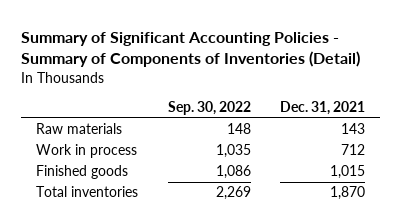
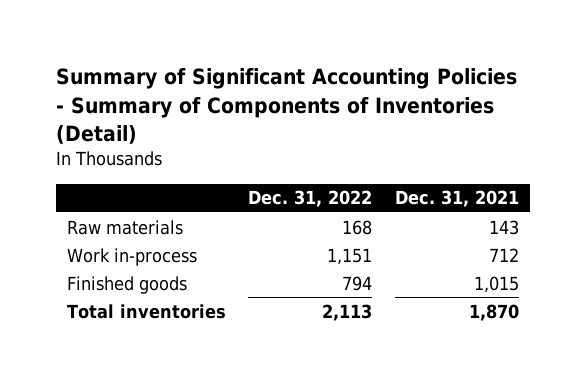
[167,101,251,116] Sep. 30, 2022 -> none
none -> [248,190,373,208] Dec. 31, 2022
[35,144,137,159] Work in process -> [67,247,198,266] Work in-process

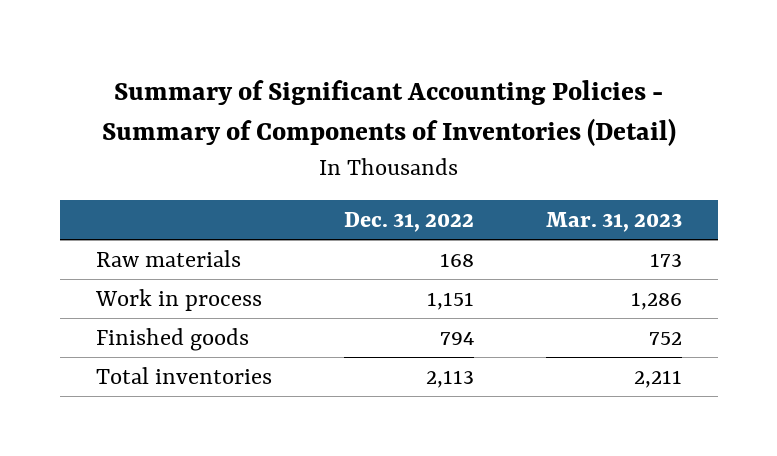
[394,190,519,208] Dec. 31, 2021 -> none
none -> [545,212,682,233] Mar. 31, 2023
[67,247,198,266] Work in-process -> [94,288,262,311] Work in process

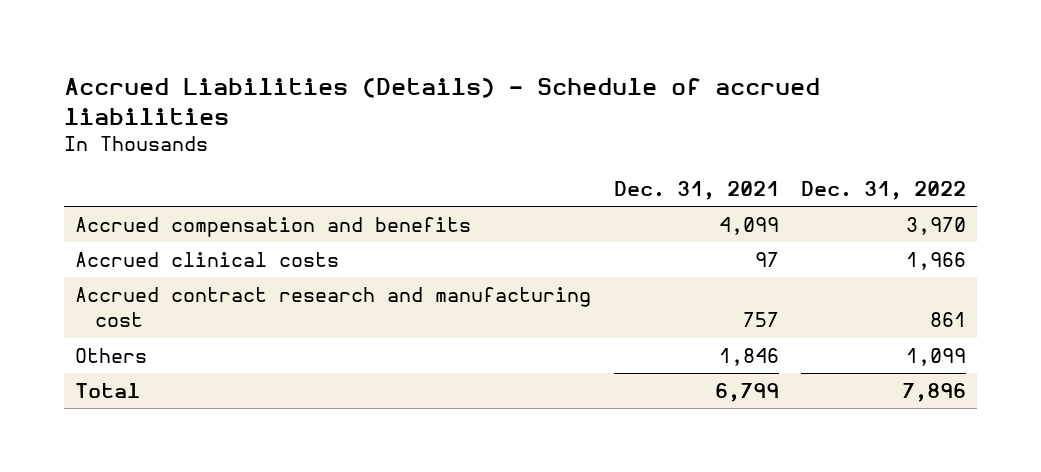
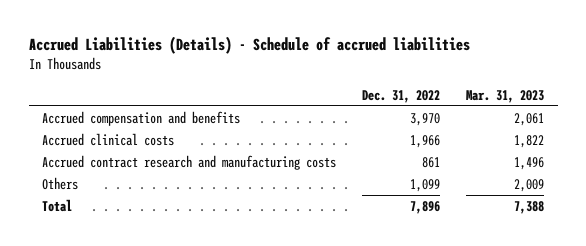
[613,181,779,201] Dec. 31, 2021 -> none
none -> [466,89,545,103] Mar. 31, 2023
[75,287,592,328] Accrued contract research and manufacturing cost -> [41,155,336,171] Accrued contract research and manufacturing costs

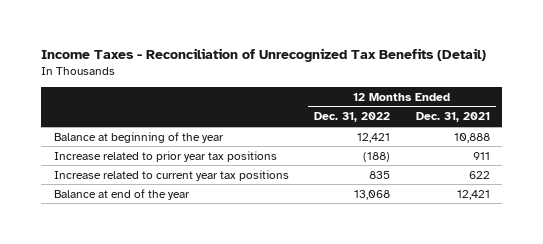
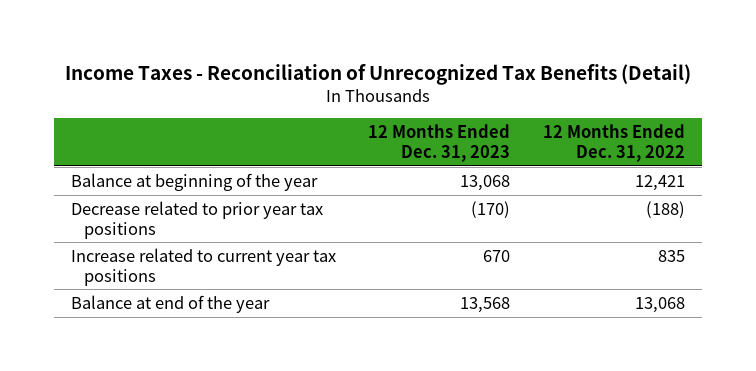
[415,112,490,123] Dec. 31, 2021 -> none
none -> [368,124,511,162] 12 Months Ended Dec. 31, 2023
[53,150,277,162] Increase related to prior year tax positions -> [70,200,323,239] Decrease related to prior year tax positions

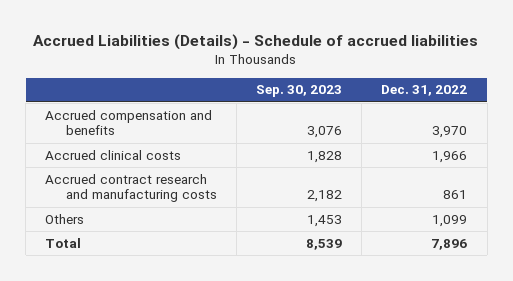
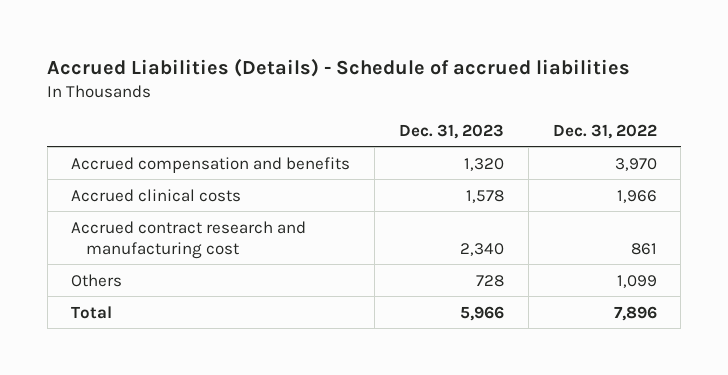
[256,85,343,98] Sep. 30, 2023 -> none
none -> [399,123,505,139] Dec. 31, 2023
[45,173,217,203] Accrued contract research and manufacturing costs -> [71,220,307,259] Accrued contract research and manufacturing cost

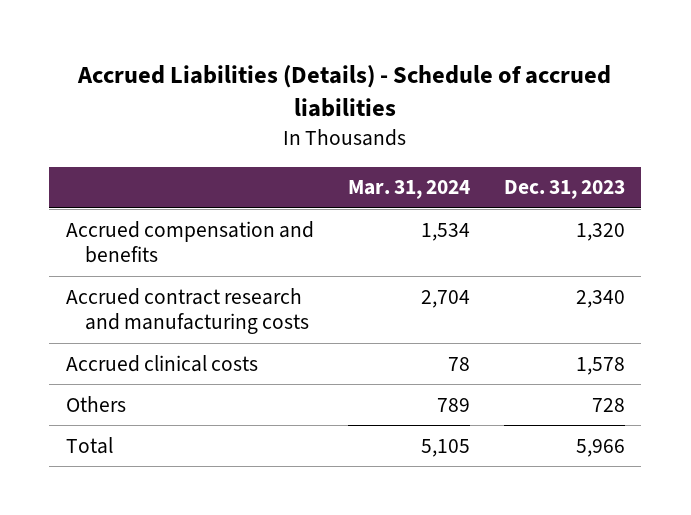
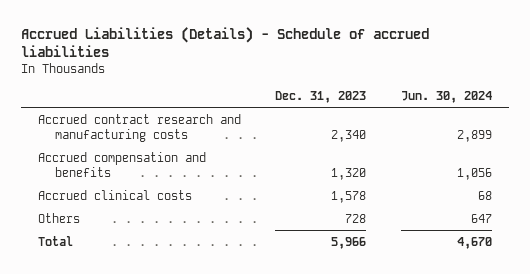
[347,180,470,200] Mar. 31, 2024 -> none
none -> [400,91,492,104] Jun. 30, 2024
[66,220,315,264] Accrued compensation and benefits -> [38,151,207,177] Accrued compensation and benefits

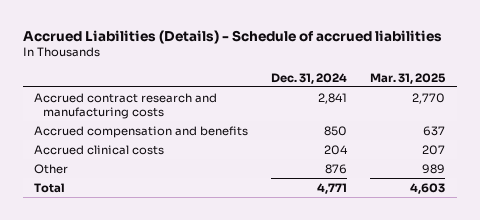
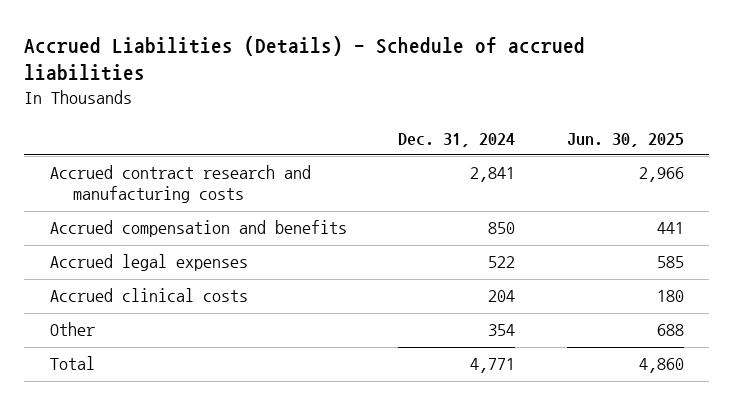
[370,72,447,84] Mar. 31, 2025 -> none
none -> [566,132,684,147] Jun. 30, 2025
none -> [49,254,248,272] Accrued legal expenses
[325,163,348,174] 876 -> [488,324,516,337] 354

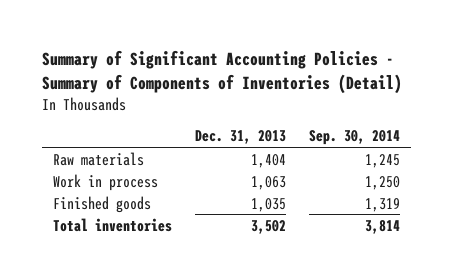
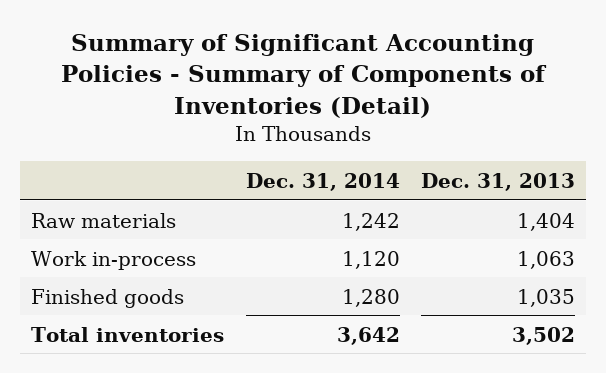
[308,130,400,146] Sep. 30, 2014 -> none
none -> [245,172,400,191] Dec. 31, 2014
[53,173,159,191] Work in process -> [30,250,196,270] Work in-process

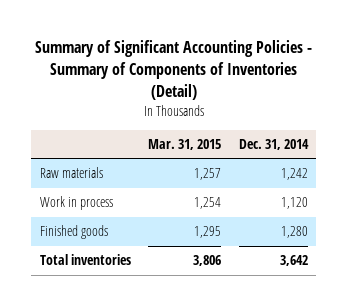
[421,172,576,191] Dec. 31, 2013 -> none
none -> [148,139,222,151] Mar. 31, 2015
[30,250,196,270] Work in-process -> [39,196,113,211] Work in process

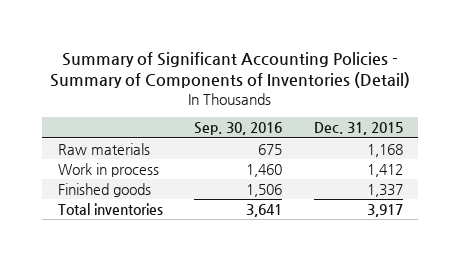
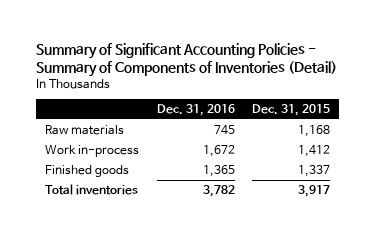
[194,122,283,136] Sep. 30, 2016 -> none
none -> [156,104,235,117] Dec. 31, 2016
[58,162,160,177] Work in process -> [44,144,139,157] Work in-process

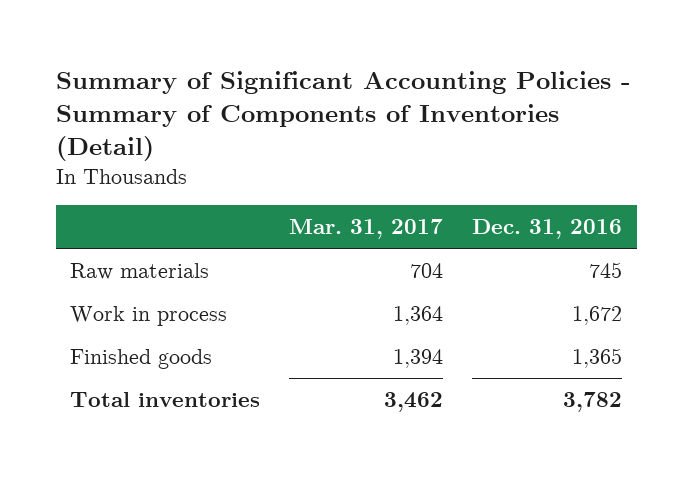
[252,104,331,117] Dec. 31, 2015 -> none
none -> [289,218,444,239] Mar. 31, 2017
[44,144,139,157] Work in-process -> [70,305,228,326] Work in process

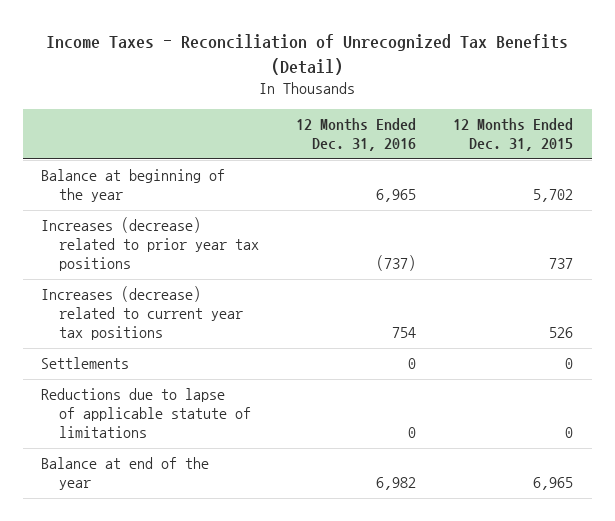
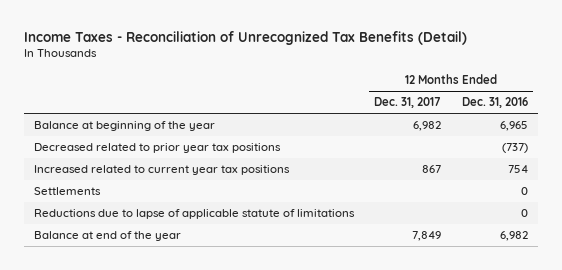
[453,118,574,152] 12 Months Ended Dec. 31, 2015 -> none
none -> [374,97,442,109] Dec. 31, 2017
[41,217,260,272] Increases (decrease) related to prior year tax positions -> [33,143,281,154] Decreased related to prior year tax positions
[41,286,244,341] Increases (decrease) related to current year tax positions -> [33,165,290,176] Increased related to current year tax positions

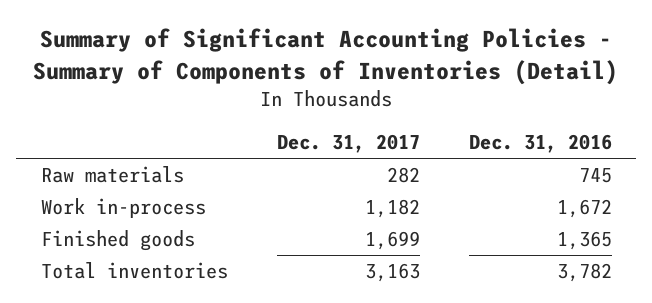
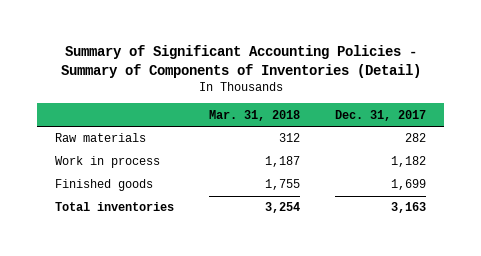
[468,133,612,153] Dec. 31, 2016 -> none
none -> [209,109,301,121] Mar. 31, 2018
[40,198,206,219] Work in-process -> [54,156,160,169] Work in process

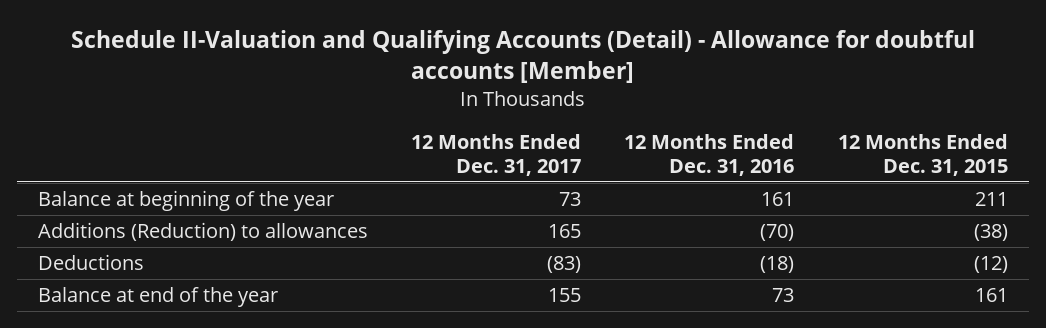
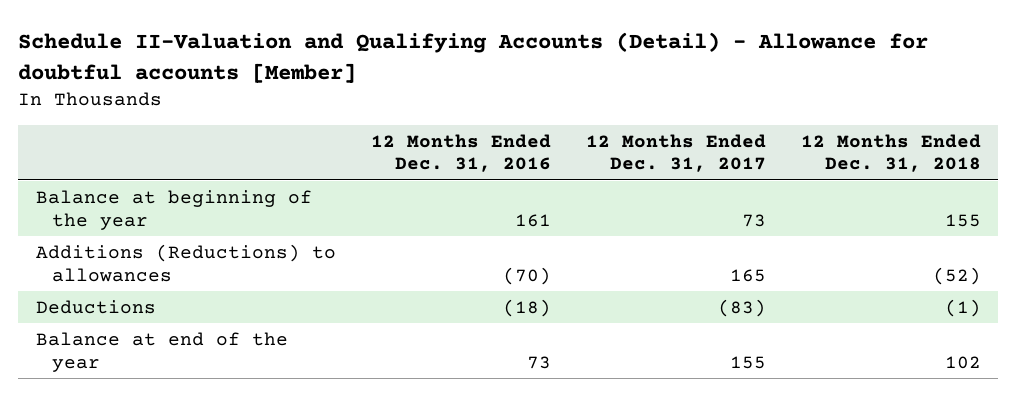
[837,134,1008,176] 12 Months Ended Dec. 31, 2015 -> none
none -> [800,133,981,173] 12 Months Ended Dec. 31, 2018
[38,222,369,242] Additions (Reduction) to allowances -> [35,243,336,282] Additions (Reductions) to allowances

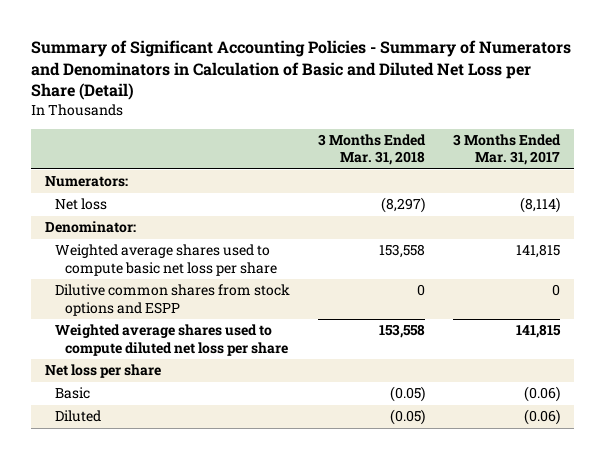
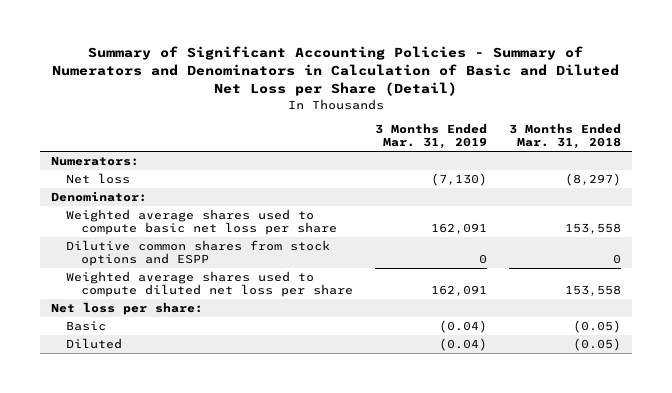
[453,134,562,166] 3 Months Ended Mar. 31, 2017 -> none
none -> [375,123,488,150] 3 Months Ended Mar. 31, 2019
[45,364,162,379] Net loss per share -> [50,301,203,315] Net loss per share:

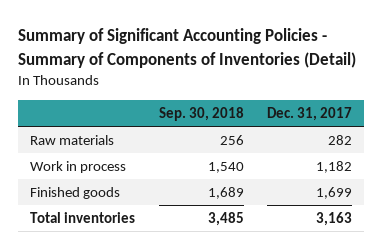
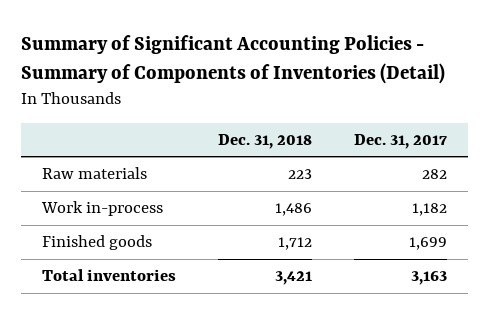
[158,106,244,121] Sep. 30, 2018 -> none
none -> [217,133,312,149] Dec. 31, 2018
[29,160,126,173] Work in process -> [40,201,163,217] Work in-process

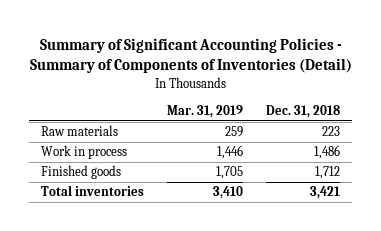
[354,133,448,149] Dec. 31, 2017 -> none
none -> [167,105,244,119] Mar. 31, 2019
[40,201,163,217] Work in-process -> [41,145,128,160] Work in process

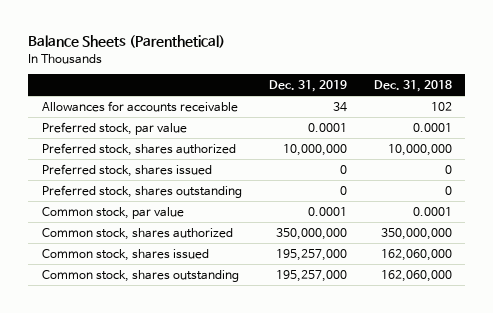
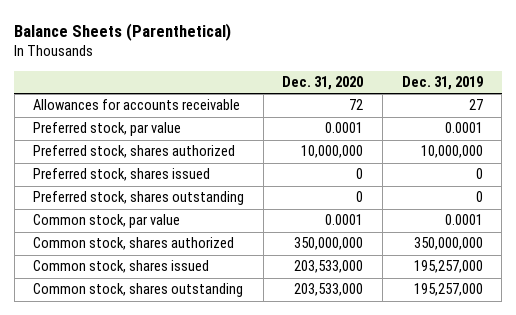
[373,80,452,93] Dec. 31, 2018 -> none
none -> [282,75,364,90] Dec. 31, 2020
[332,101,347,112] 34 -> [468,99,483,111] 27

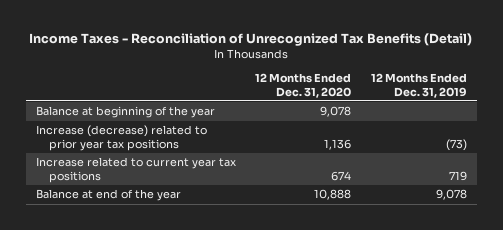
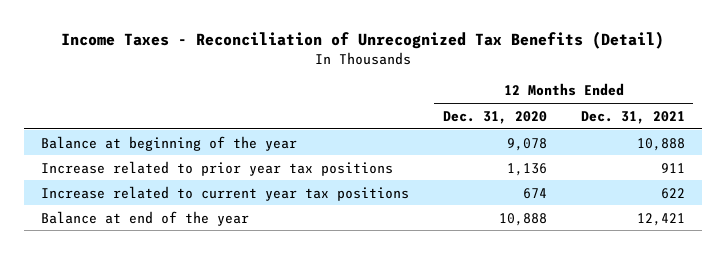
[370,73,467,98] 12 Months Ended Dec. 31, 2019 -> none
none -> [580,110,685,124] Dec. 31, 2021
[35,125,207,151] Increase (decrease) related to prior year tax positions -> [40,160,393,176] Increase related to prior year tax positions

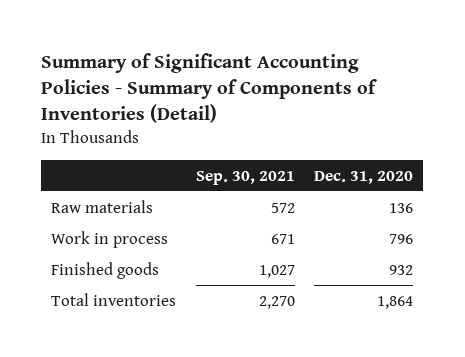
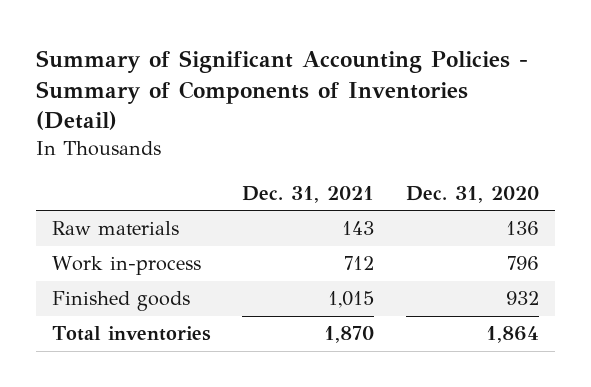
[195,170,295,185] Sep. 30, 2021 -> none
none -> [242,185,375,203] Dec. 31, 2021
[51,230,169,248] Work in process -> [51,256,201,276] Work in-process

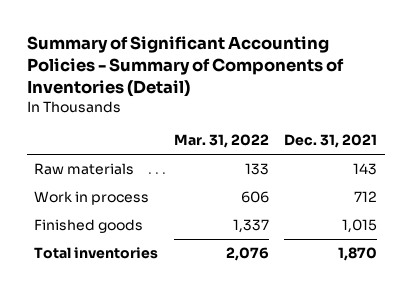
[405,185,539,203] Dec. 31, 2020 -> none
none -> [173,134,269,149] Mar. 31, 2022
[51,256,201,276] Work in-process -> [34,191,150,206] Work in process

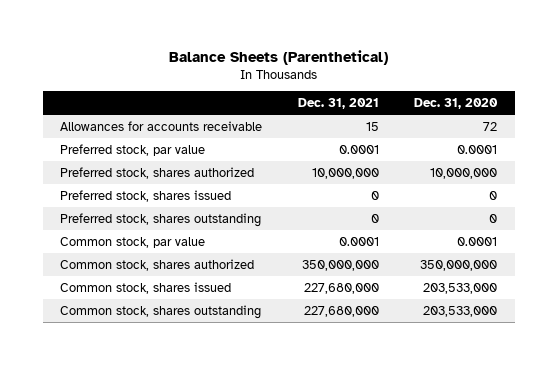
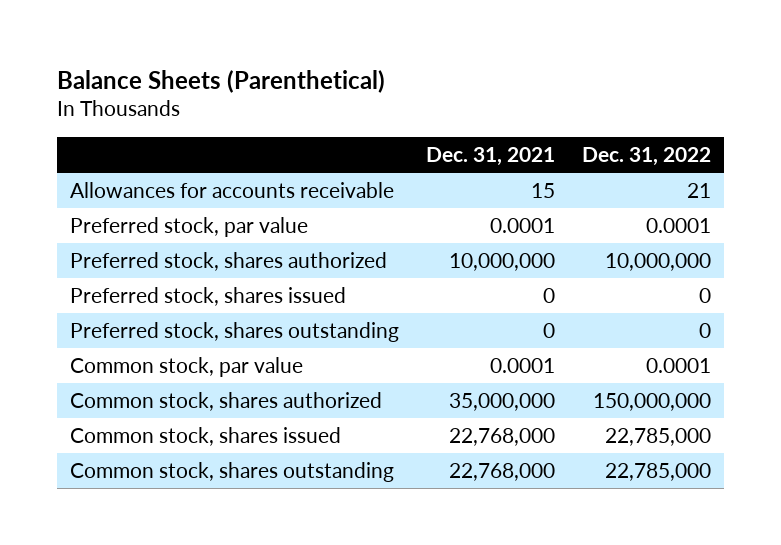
[414,97,499,109] Dec. 31, 2020 -> none
none -> [581,147,711,167] Dec. 31, 2022
[301,259,379,271] 350,000,000 -> [448,393,555,412] 35,000,000
[303,282,379,294] 227,680,000 -> [448,428,555,447] 22,768,000
[303,305,379,317] 227,680,000 -> [448,463,555,482] 22,768,000

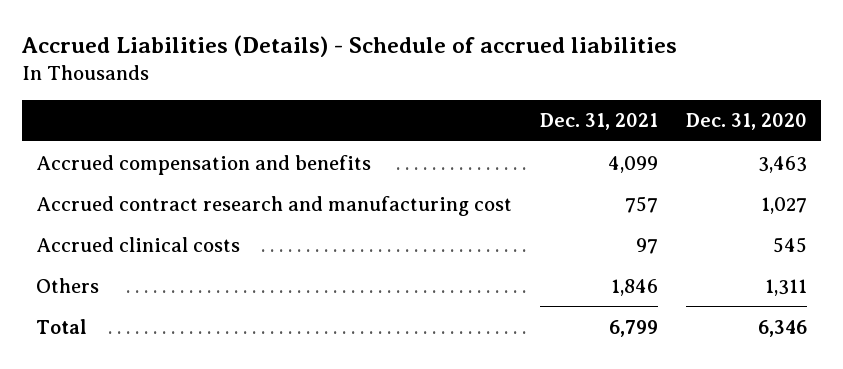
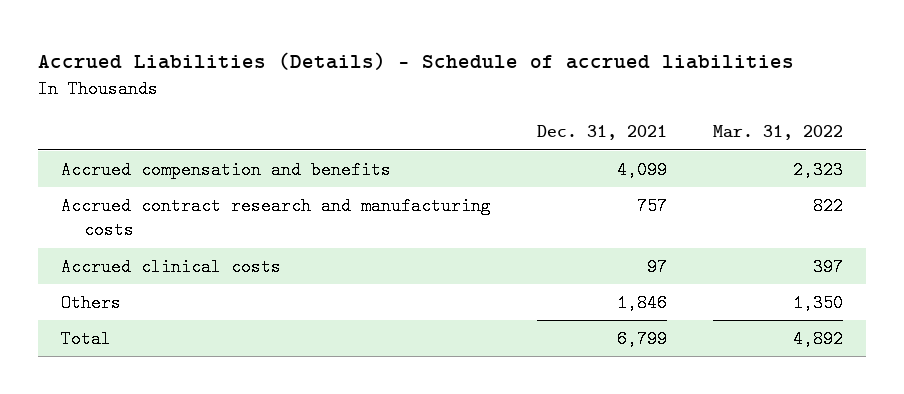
[686,113,808,131] Dec. 31, 2020 -> none
none -> [712,125,843,141] Mar. 31, 2022
[35,195,512,216] Accrued contract research and manufacturing cost -> [61,197,492,240] Accrued contract research and manufacturing costs

